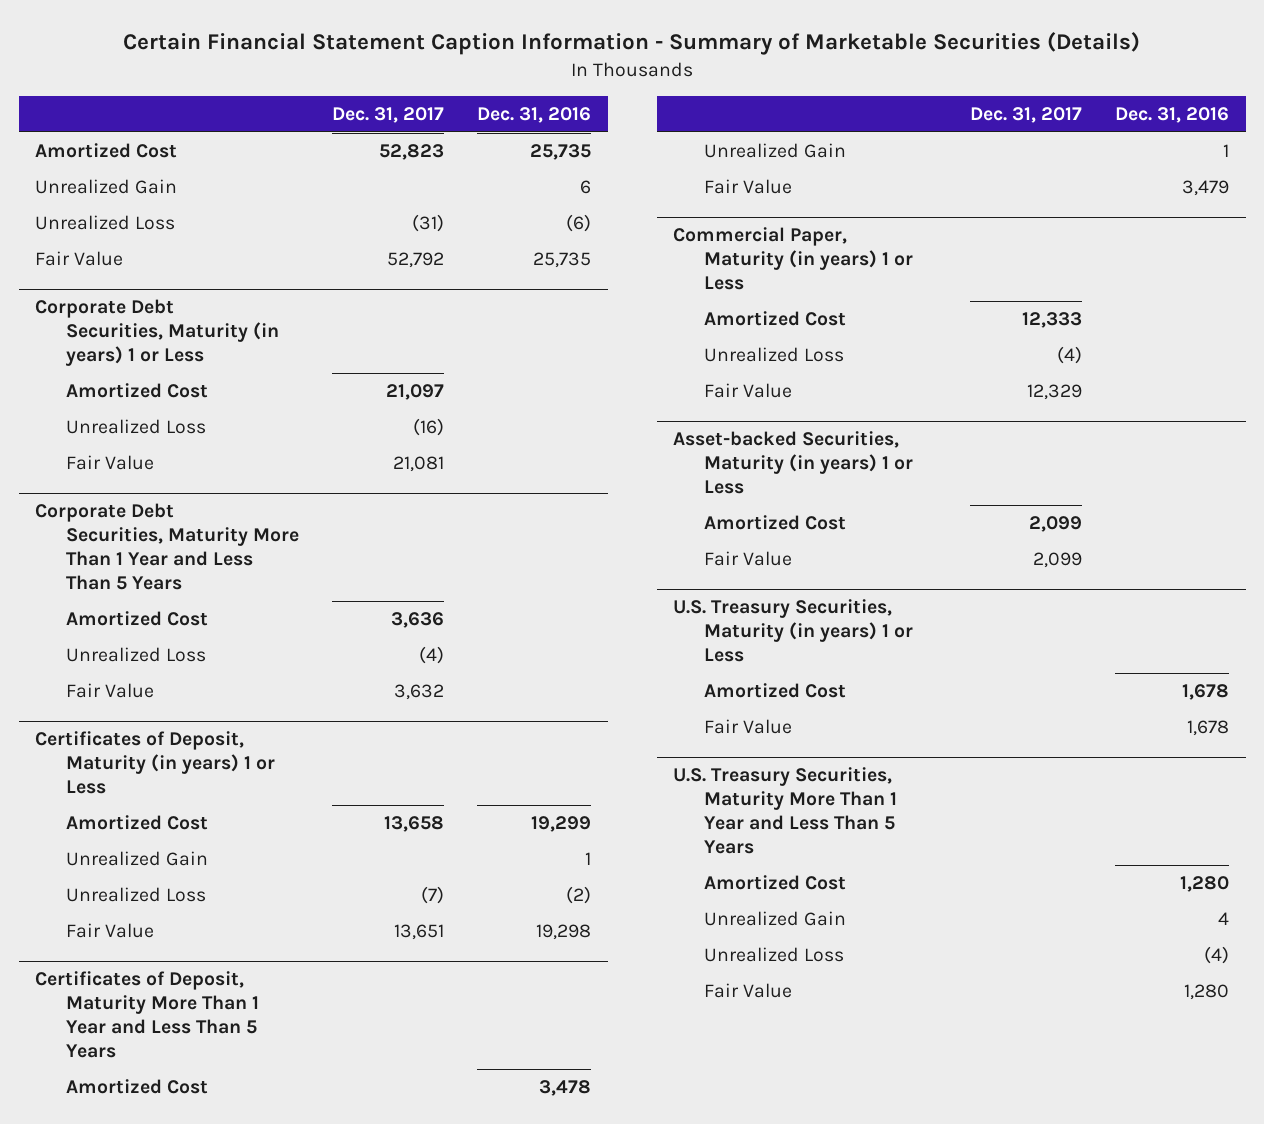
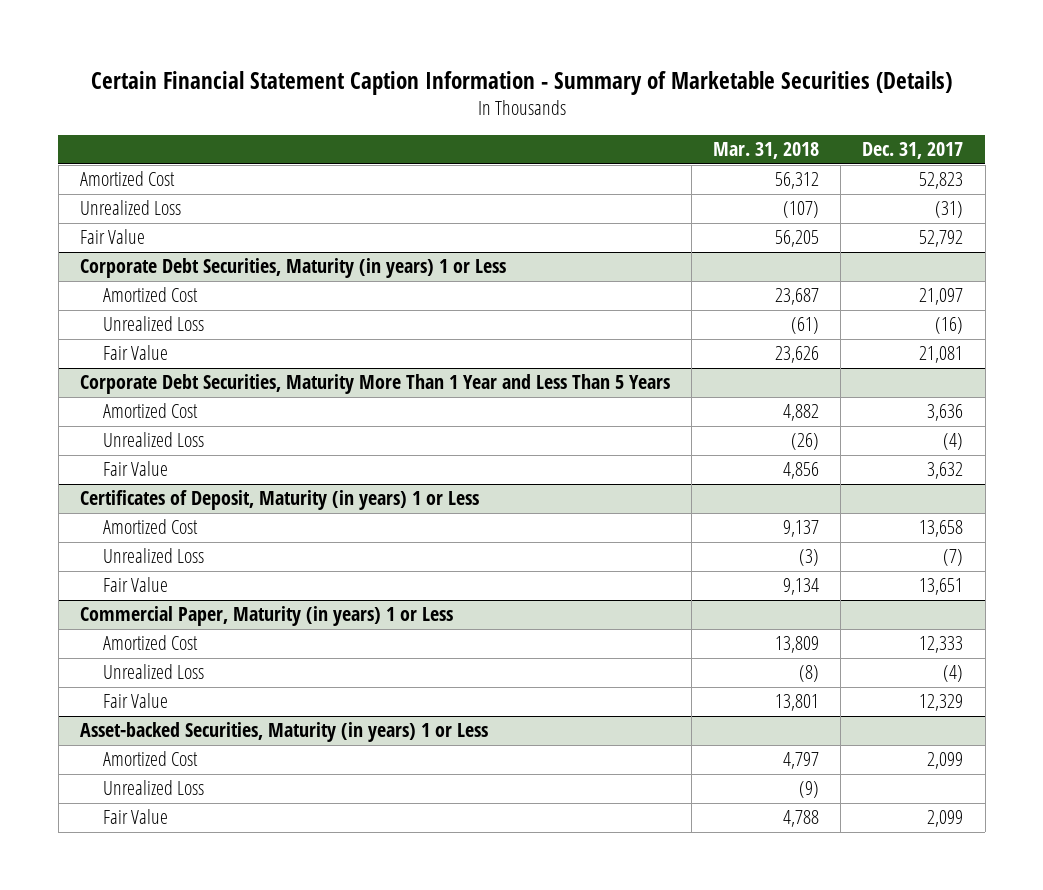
[476,106,591,123] Dec. 31, 2016 -> none
none -> [713,142,820,160] Mar. 31, 2018
[35,179,178,195] Unrealized Gain -> none
[65,851,208,867] Unrealized Gain -> none
[35,971,259,1059] Certificates of Deposit, Maturity More Than 1 Year and Less Than 5 Years -> none
[65,1079,208,1095] Amortized Cost -> none
[703,143,846,159] Unrealized Gain -> none
[703,179,792,195] Fair Value -> none
[673,599,913,663] U.S. Treasury Securities, Maturity (in years) 1 or Less -> none
[703,683,846,699] Amortized Cost -> none
[703,719,792,735] Fair Value -> none
[673,767,897,855] U.S. Treasury Securities, Maturity More Than 1 Year and Less Than 5 Years -> none
[703,875,846,891] Amortized Cost -> none
[703,911,846,927] Unrealized Gain -> none
[703,983,792,999] Fair Value -> none
[703,551,792,567] Fair Value -> [102,809,168,825] Fair Value

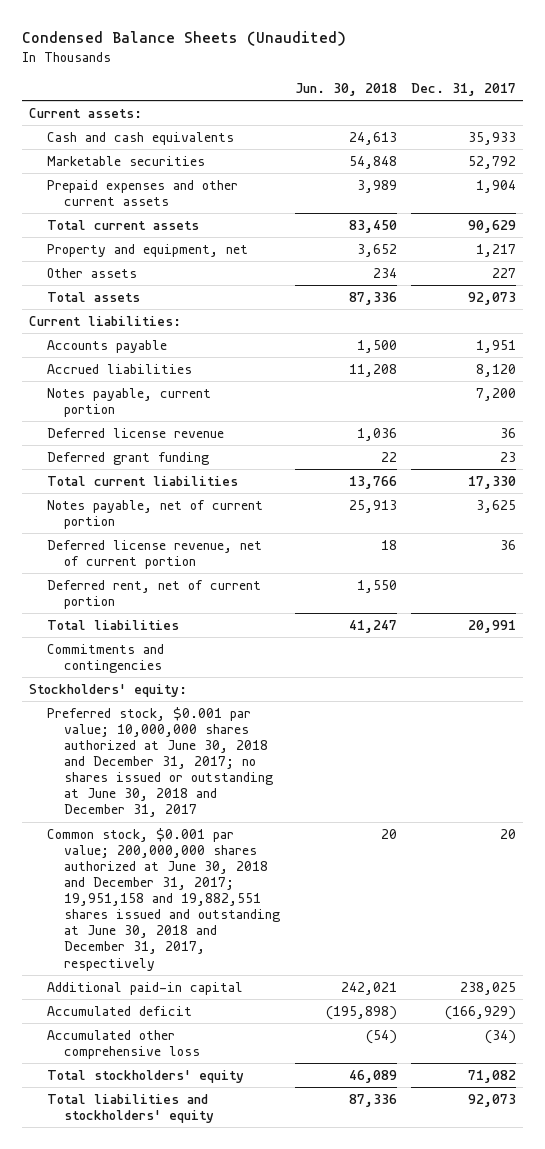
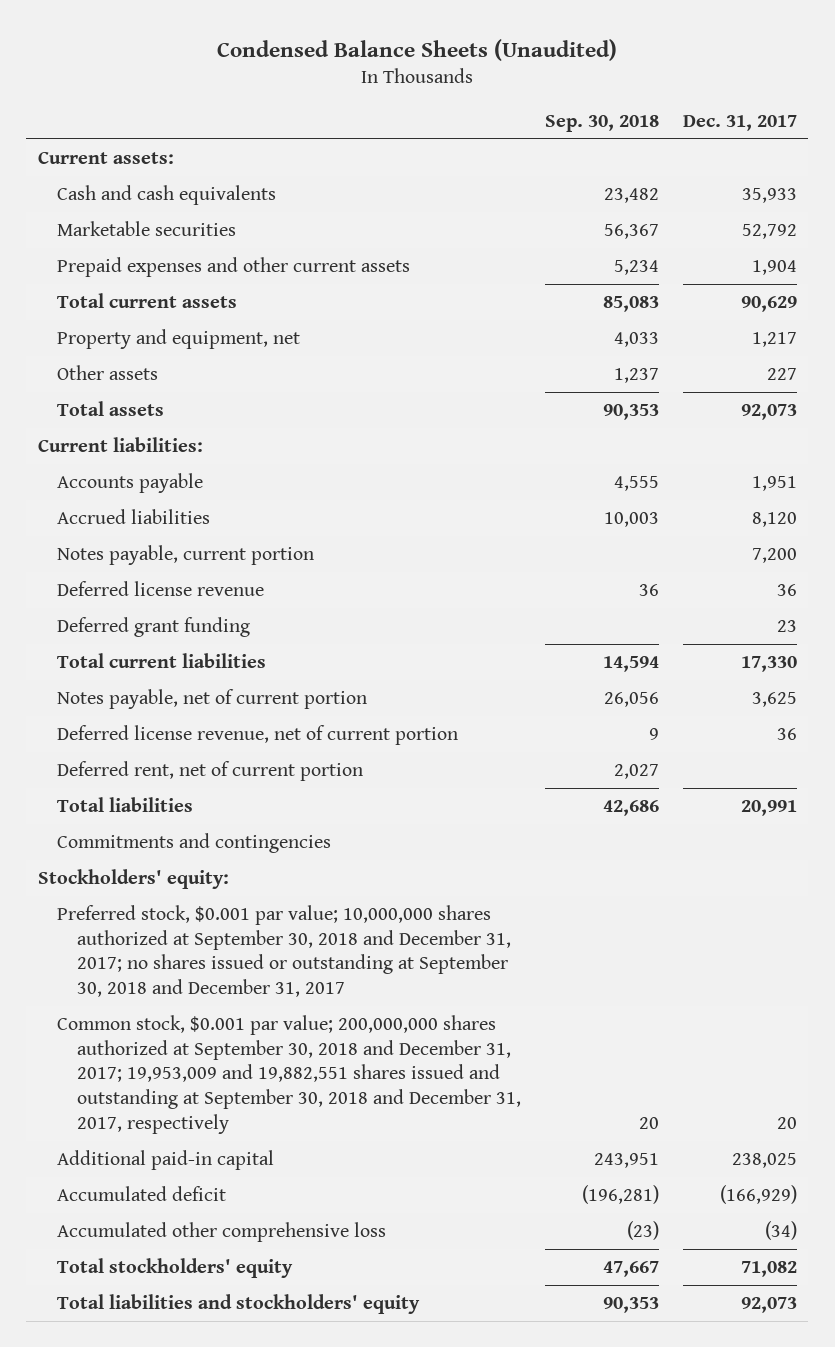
[294,82,397,96] Jun. 30, 2018 -> none
none -> [544,114,659,132] Sep. 30, 2018
[46,706,274,818] Preferred stock, $0.001 par value; 10,000,000 shares authorized at June 30, 2018 and December 31, 2017; no shares issued or outstanding at June 30, 2018 and December 31, 2017 -> [57,904,511,998] Preferred stock, $0.001 par value; 10,000,000 shares authorized at September 30, 2018 and December 31, 2017; no shares issued or outstanding at September 30, 2018 and December 31, 2017
[46,827,281,971] Common stock, $0.001 par value; 200,000,000 shares authorized at June 30, 2018 and December 31, 2017; 19,951,158 and 19,882,551 shares issued and outstanding at June 30, 2018 and December 31, 2017, respectively -> [57,1014,521,1135] Common stock, $0.001 par value; 200,000,000 shares authorized at September 30, 2018 and December 31, 2017; 19,953,009 and 19,882,551 shares issued and outstanding at September 30, 2018 and December 31, 2017, respectively

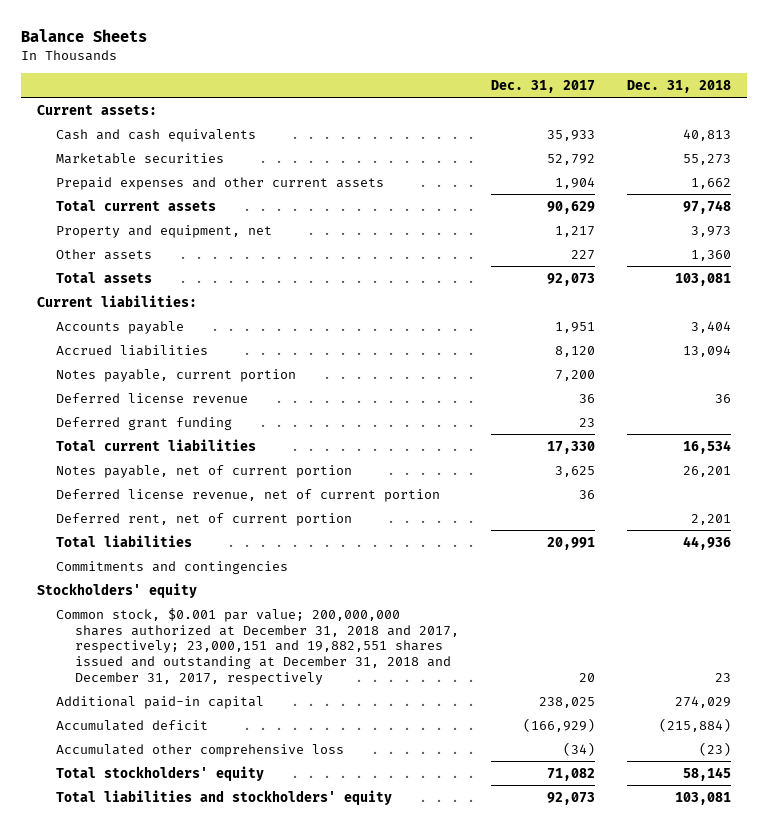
[217,38,618,61] Condensed Balance Sheets (Unaudited) -> [21,28,148,42] Balance Sheets
[544,114,659,132] Sep. 30, 2018 -> none
none -> [627,79,732,93] Dec. 31, 2018
[57,904,511,998] Preferred stock, $0.001 par value; 10,000,000 shares authorized at September 30, 2018 and December 31, 2017; no shares issued or outstanding at September 30, 2018 and December 31, 2017 -> none
[38,868,230,889] Stockholders' equity: -> [37,582,198,598] Stockholders' equity
[57,1014,521,1135] Common stock, $0.001 par value; 200,000,000 shares authorized at September 30, 2018 and December 31, 2017; 19,953,009 and 19,882,551 shares issued and outstanding at September 30, 2018 and December 31, 2017, respectively -> [56,607,460,685] Common stock, $0.001 par value; 200,000,000 shares authorized at December 31, 2018 and 2017, respectively; 23,000,151 and 19,882,551 shares issued and outstanding at December 31, 2018 and December 31, 2017, respectively

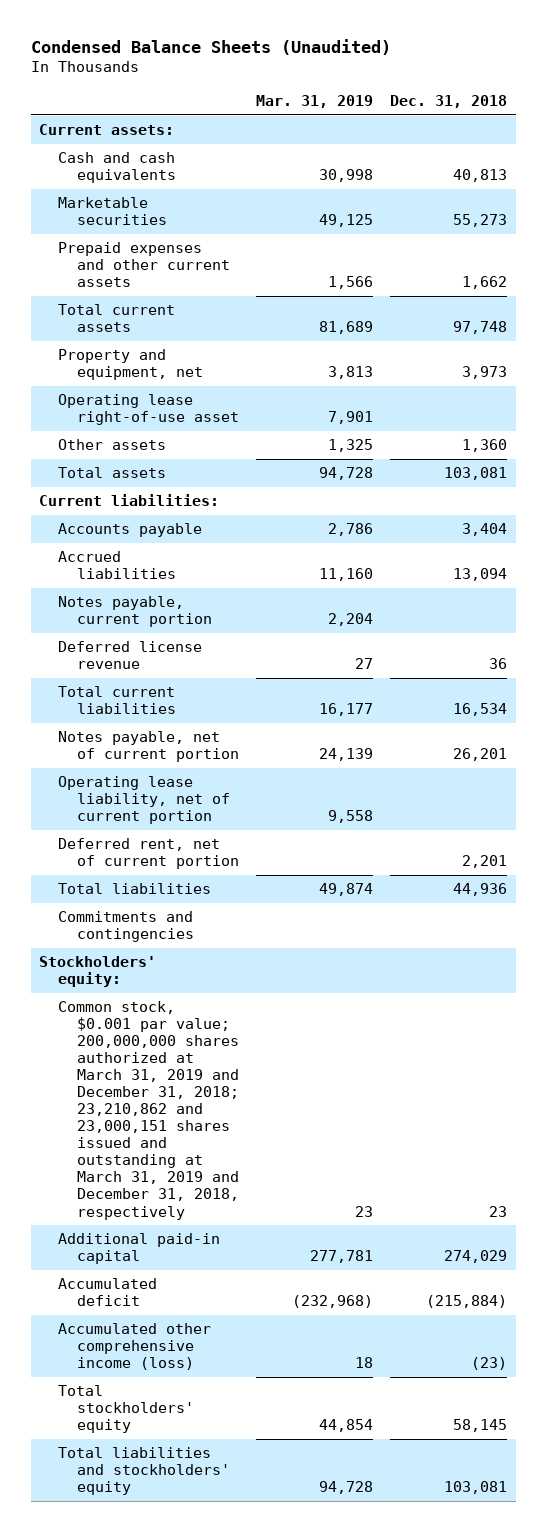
[21,28,148,42] Balance Sheets -> [30,38,391,55] Condensed Balance Sheets (Unaudited)
[491,79,596,93] Dec. 31, 2017 -> none
none -> [256,94,374,108] Mar. 31, 2019
none -> [58,394,240,426] Operating lease right-of-use asset
[56,416,233,430] Deferred grant funding -> none
[56,488,441,502] Deferred license revenue, net of current portion -> none
none -> [58,776,231,825] Operating lease liability, net of current portion
[37,582,198,598] Stockholders' equity -> [39,956,157,988] Stockholders' equity:
[56,607,460,685] Common stock, $0.001 par value; 200,000,000 shares authorized at December 31, 2018 and 2017, respectively; 23,000,151 and 19,882,551 shares issued and outstanding at December 31, 2018 and December 31, 2017, respectively -> [58,1001,240,1220] Common stock, $0.001 par value; 200,000,000 shares authorized at March 31, 2019 and December 31, 2018; 23,210,862 and 23,000,151 shares issued and outstanding at March 31, 2019 and December 31, 2018, respectively
[56,743,345,757] Accumulated other comprehensive loss -> [58,1323,212,1371] Accumulated other comprehensive income (loss)

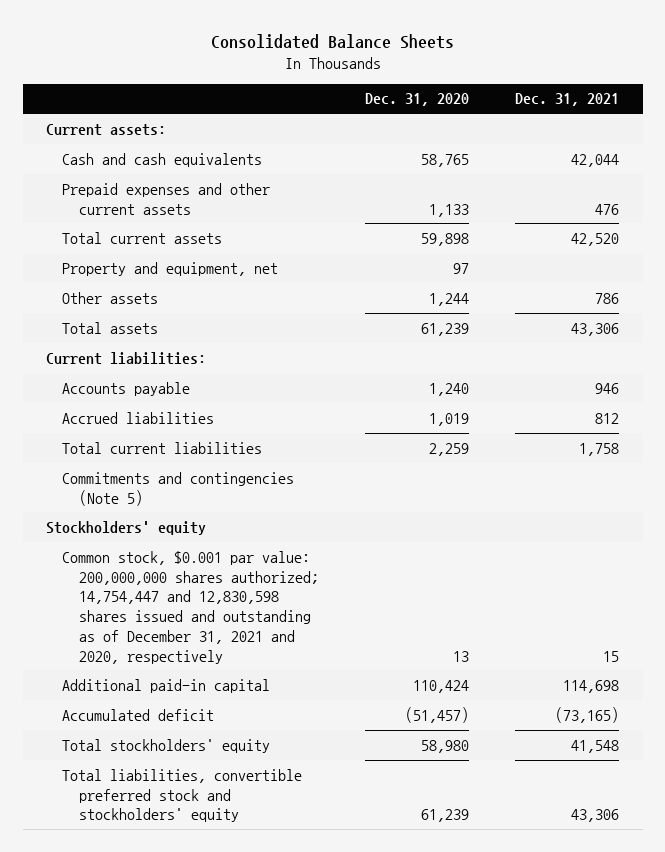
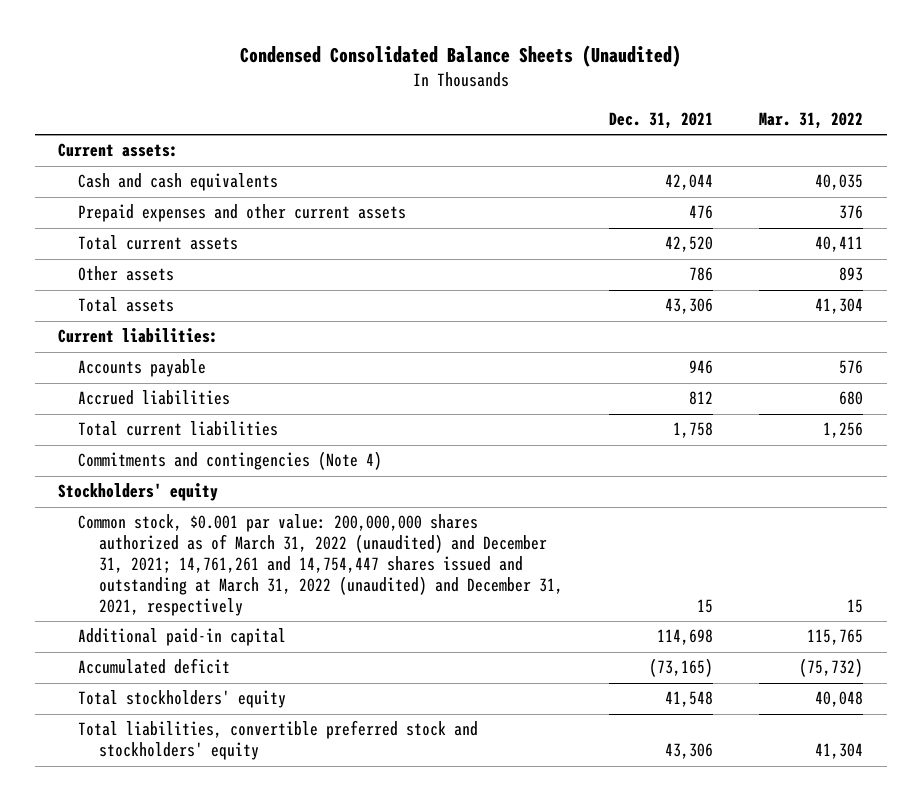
[210,33,454,49] Consolidated Balance Sheets -> [239,45,681,68] Condensed Consolidated Balance Sheets (Unaudited)
[364,93,469,107] Dec. 31, 2020 -> none
none -> [759,111,864,129] Mar. 31, 2022
[62,261,279,276] Property and equipment, net -> none
[62,471,295,506] Commitments and contingencies (Note 5) -> [78,451,383,471] Commitments and contingencies (Note 4)
[62,550,319,664] Common stock, $0.001 par value: 200,000,000 shares authorized; 14,754,447 and 12,830,598 shares issued and outstanding as of December 31, 2021 and 2020, respectively -> [78,514,563,617] Common stock, $0.001 par value: 200,000,000 shares authorized as of March 31, 2022 (unaudited) and December 31, 2021; 14,761,261 and 14,754,447 shares issued and outstanding at March 31, 2022 (unaudited) and December 31, 2021, respectively

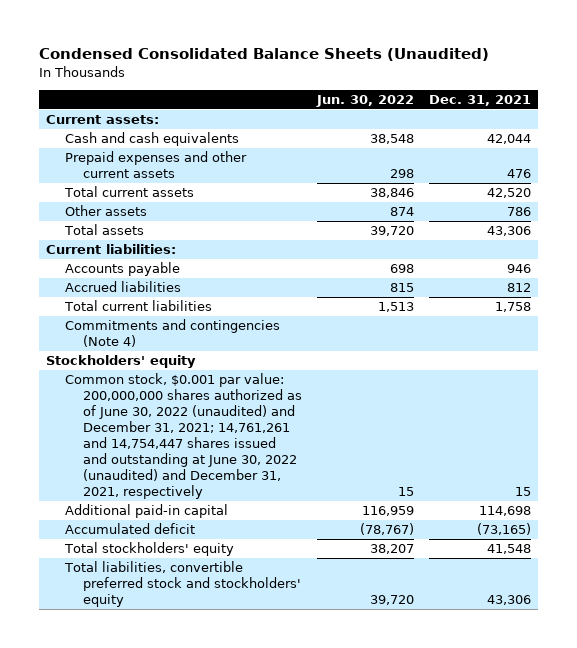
[759,111,864,129] Mar. 31, 2022 -> none
none -> [316,94,415,107] Jun. 30, 2022
[78,514,563,617] Common stock, $0.001 par value: 200,000,000 shares authorized as of March 31, 2022 (unaudited) and December 31, 2021; 14,761,261 and 14,754,447 shares issued and outstanding at March 31, 2022 (unaudited) and December 31, 2021, respectively -> [64,373,303,499] Common stock, $0.001 par value: 200,000,000 shares authorized as of June 30, 2022 (unaudited) and December 31, 2021; 14,761,261 and 14,754,447 shares issued and outstanding at June 30, 2022 (unaudited) and December 31, 2021, respectively

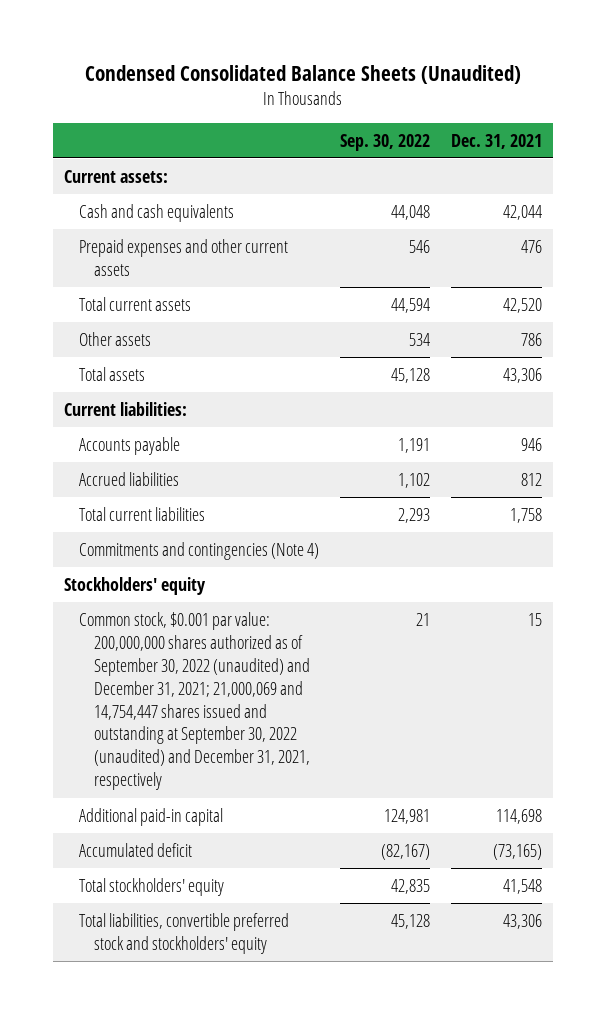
[316,94,415,107] Jun. 30, 2022 -> none
none -> [339,133,430,151] Sep. 30, 2022
[64,373,303,499] Common stock, $0.001 par value: 200,000,000 shares authorized as of June 30, 2022 (unaudited) and December 31, 2021; 14,761,261 and 14,754,447 shares issued and outstanding at June 30, 2022 (unaudited) and December 31, 2021, respectively -> [78,611,310,791] Common stock, $0.001 par value: 200,000,000 shares authorized as of September 30, 2022 (unaudited) and December 31, 2021; 21,000,069 and 14,754,447 shares issued and outstanding at September 30, 2022 (unaudited) and December 31, 2021, respectively

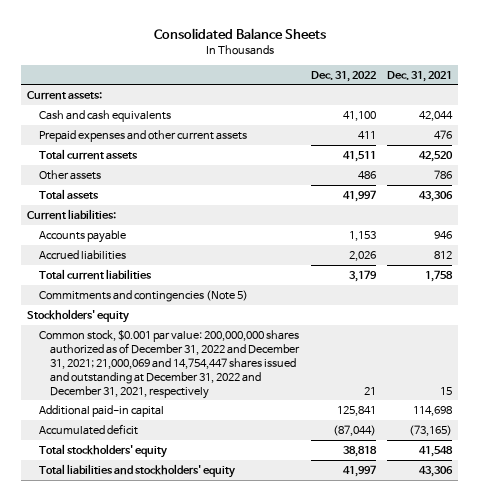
[84,64,521,84] Condensed Consolidated Balance Sheets (Unaudited) -> [153,27,326,39] Consolidated Balance Sheets
[339,133,430,151] Sep. 30, 2022 -> none
none -> [310,70,376,82] Dec. 31, 2022
[78,541,319,560] Commitments and contingencies (Note 4) -> [38,289,248,302] Commitments and contingencies (Note 5)
[78,611,310,791] Common stock, $0.001 par value: 200,000,000 shares authorized as of September 30, 2022 (unaudited) and December 31, 2021; 21,000,069 and 14,754,447 shares issued and outstanding at September 30, 2022 (unaudited) and December 31, 2021, respectively -> [38,329,301,399] Common stock, $0.001 par value: 200,000,000 shares authorized as of December 31, 2022 and December 31, 2021; 21,000,069 and 14,754,447 shares issued and outstanding at December 31, 2022 and December 31, 2021, respectively
[78,912,289,954] Total liabilities, convertible preferred stock and stockholders' equity -> [38,463,235,478] Total liabilities and stockholders' equity

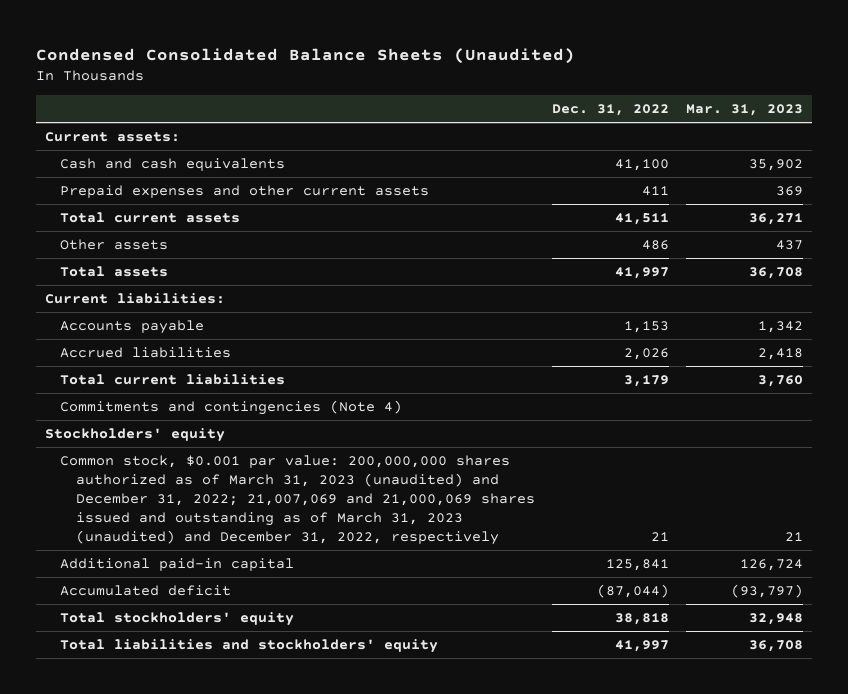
[153,27,326,39] Consolidated Balance Sheets -> [36,47,576,64] Condensed Consolidated Balance Sheets (Unaudited)
[387,70,453,82] Dec. 31, 2021 -> none
none -> [686,104,804,117] Mar. 31, 2023
[38,289,248,302] Commitments and contingencies (Note 5) -> [60,400,403,416] Commitments and contingencies (Note 4)
[38,329,301,399] Common stock, $0.001 par value: 200,000,000 shares authorized as of December 31, 2022 and December 31, 2021; 21,000,069 and 14,754,447 shares issued and outstanding at December 31, 2022 and December 31, 2021, respectively -> [60,455,535,545] Common stock, $0.001 par value: 200,000,000 shares authorized as of March 31, 2023 (unaudited) and December 31, 2022; 21,007,069 and 21,000,069 shares issued and outstanding as of March 31, 2023 (unaudited) and December 31, 2022, respectively

